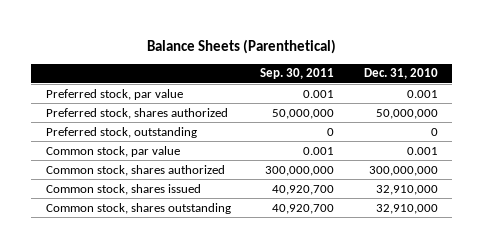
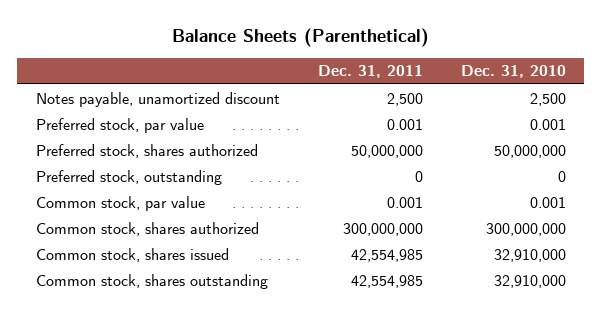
[260,68,335,80] Sep. 30, 2011 -> none
none -> [317,65,423,79] Dec. 31, 2011
none -> [36,91,281,107] Notes payable, unamortized discount

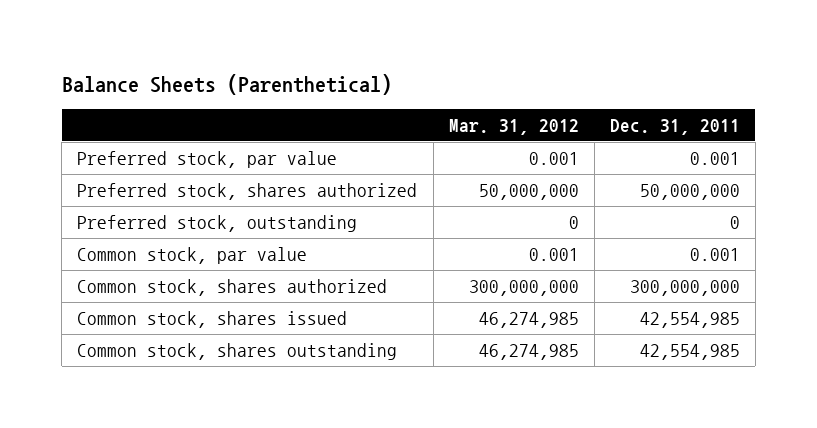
[460,65,566,79] Dec. 31, 2010 -> none
none -> [448,118,579,135] Mar. 31, 2012
[36,91,281,107] Notes payable, unamortized discount -> none

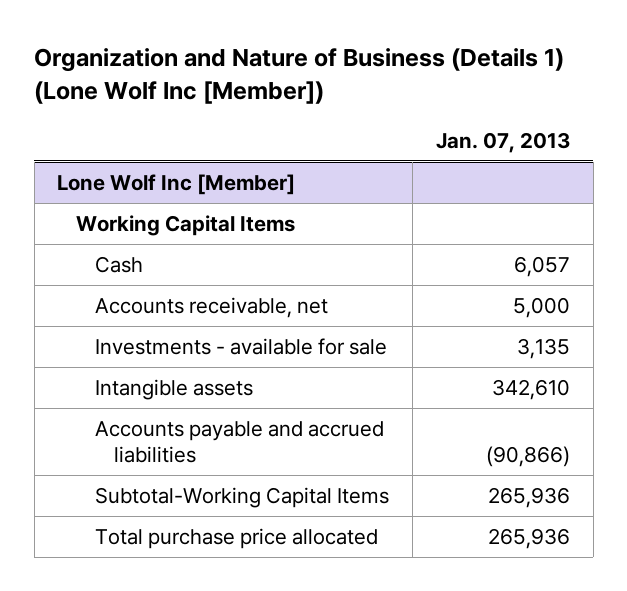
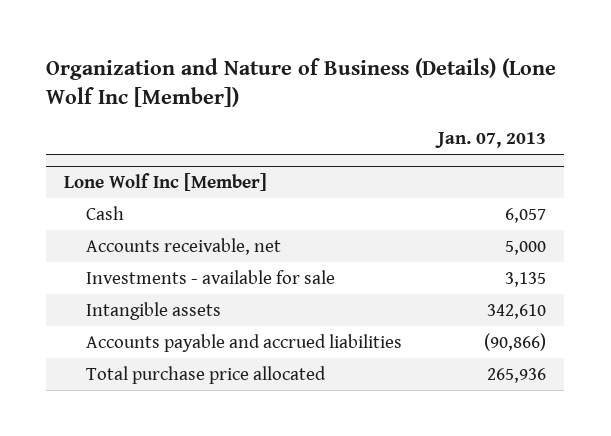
[34,48,565,104] Organization and Nature of Business (Details 1) (Lone Wolf Inc [Member]) -> [46,58,557,108] Organization and Nature of Business (Details) (Lone Wolf Inc [Member])
[76,214,296,236] Working Capital Items -> none
[94,486,389,508] Subtotal-Working Capital Items -> none

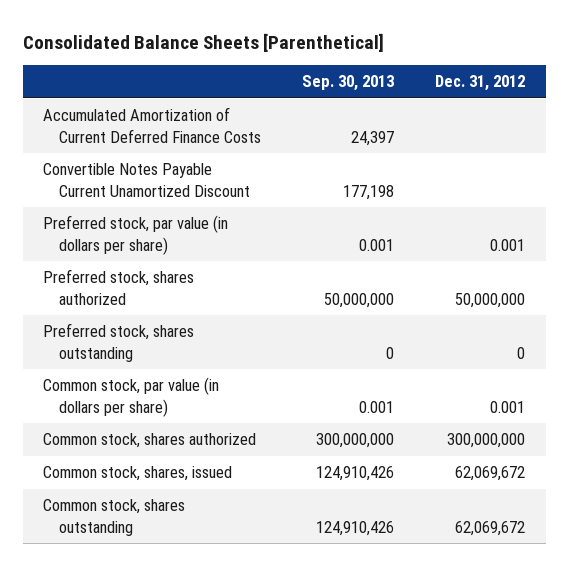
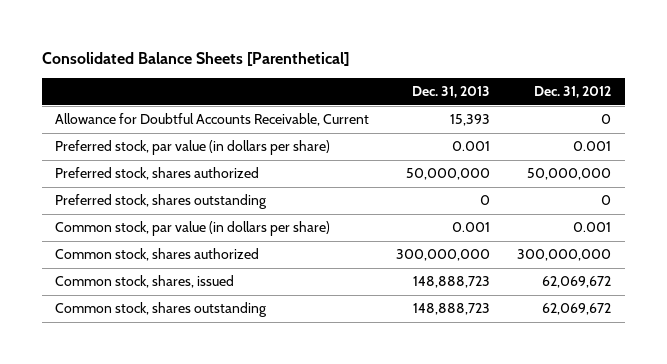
[302,75,395,92] Sep. 30, 2013 -> none
none -> [412,86,491,99] Dec. 31, 2013
[43,107,262,143] Accumulated Amortization of Current Deferred Finance Costs -> none
[43,163,251,197] Convertible Notes Payable Current Unamortized Discount -> none
none -> [55,113,370,127] Allowance for Doubtful Accounts Receivable, Current

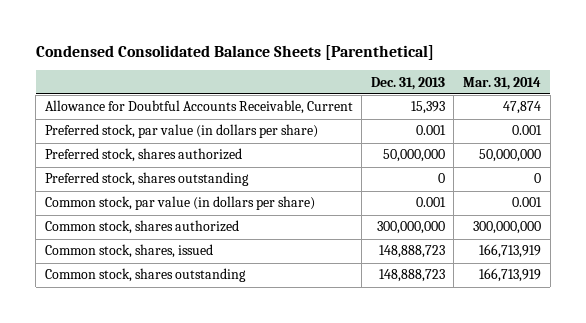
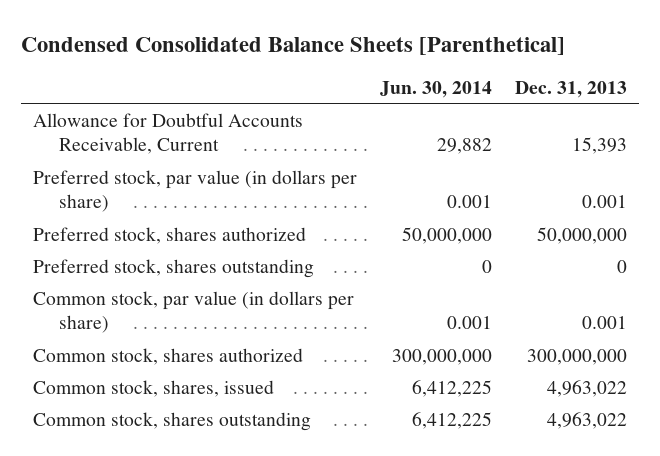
[462,76,541,90] Mar. 31, 2014 -> none
none -> [380,80,493,98] Jun. 30, 2014
[378,245,445,259] 148,888,723 -> [547,379,628,397] 4,963,022
[378,269,445,283] 148,888,723 -> [547,411,628,429] 4,963,022

